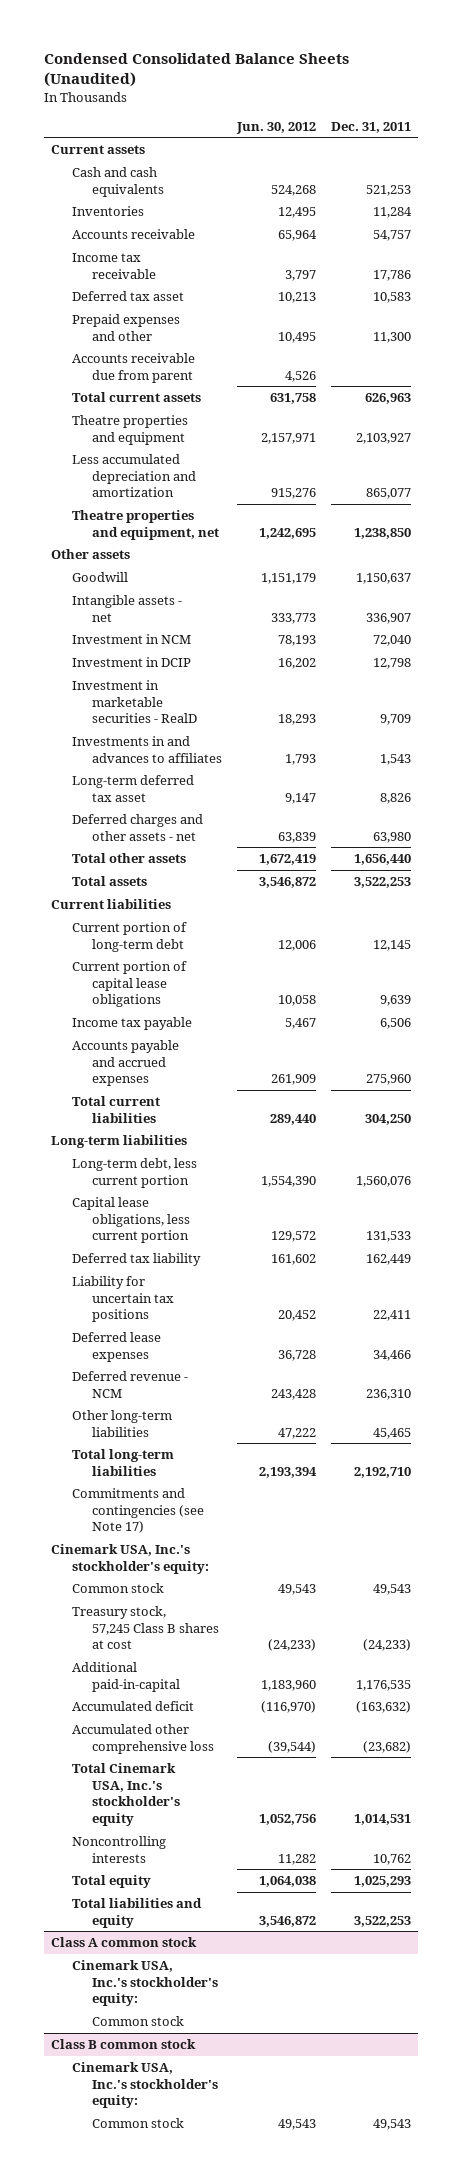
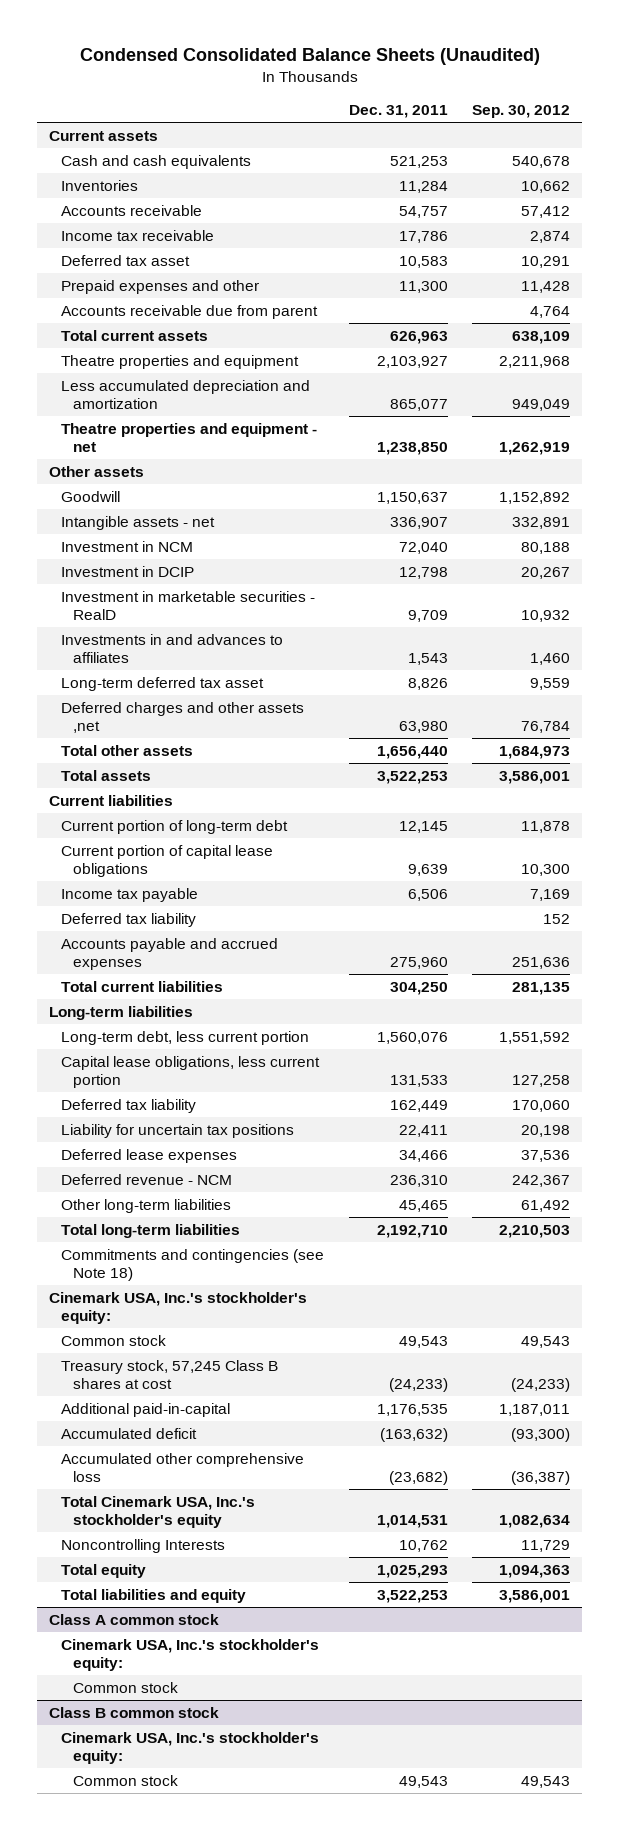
[235,121,316,134] Jun. 30, 2012 -> none
none -> [472,105,571,119] Sep. 30, 2012
[71,510,220,540] Theatre properties and equipment, net -> [61,422,318,453] Theatre properties and equipment - net
[71,814,203,841] Deferred charges and other assets - net -> [61,701,305,734] Deferred charges and other assets ,net
none -> [61,912,197,927] Deferred tax liability
[71,1488,205,1534] Commitments and contingencies (see Note 17) -> [61,1248,325,1282] Commitments and contingencies (see Note 18)
[71,1836,166,1863] Noncontrolling interests -> [61,1538,226,1553] Noncontrolling Interests

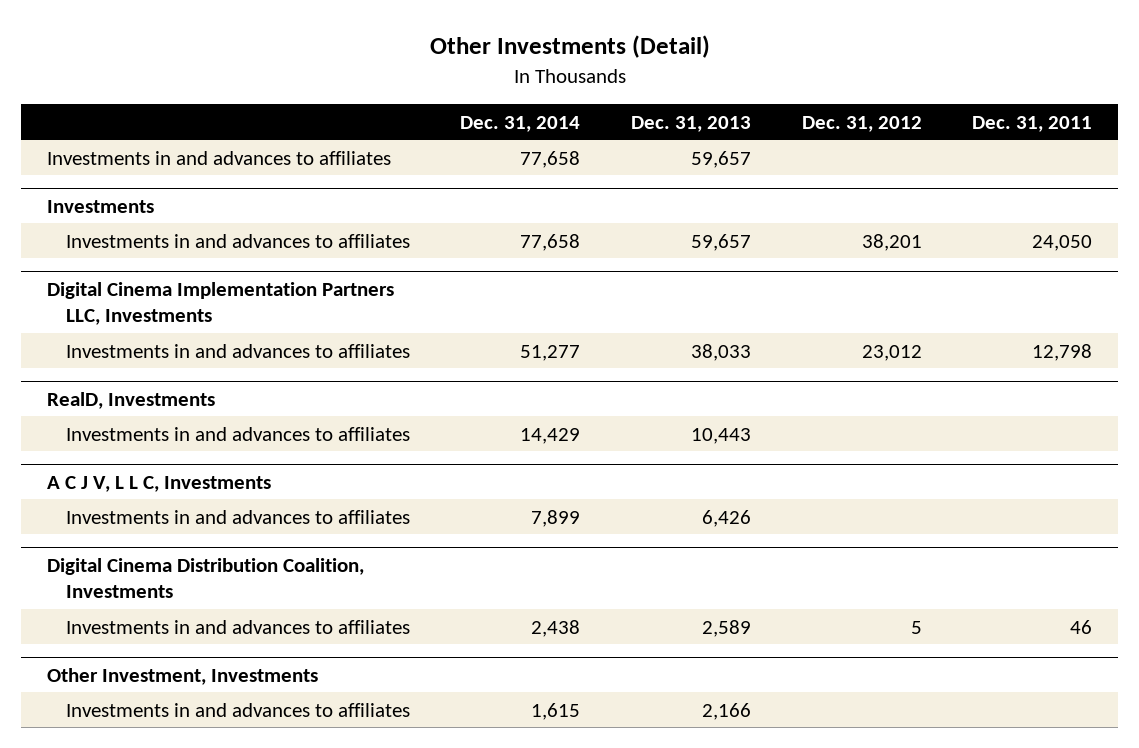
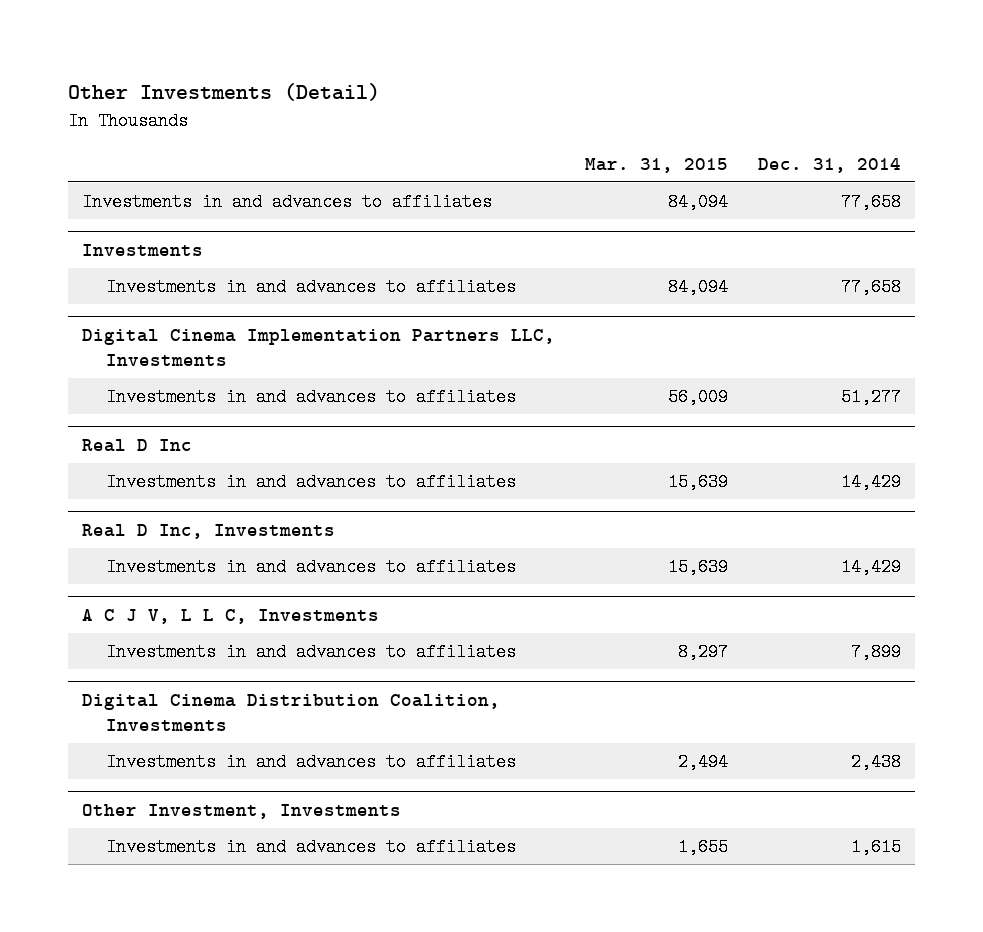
[630,115,751,132] Dec. 31, 2013 -> none
[801,115,922,132] Dec. 31, 2012 -> none
[972,115,1093,132] Dec. 31, 2011 -> none
none -> [585,157,729,173] Mar. 31, 2015
[46,391,215,409] RealD, Investments -> none
none -> [82,438,193,452] Real D Inc
none -> [82,523,336,539] Real D Inc, Investments
none -> [106,558,517,577] Investments in and advances to affiliates

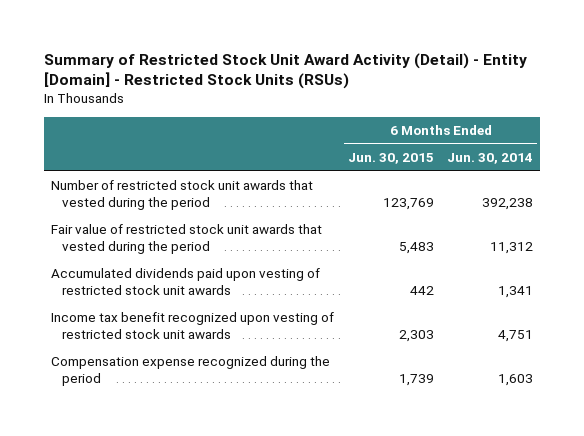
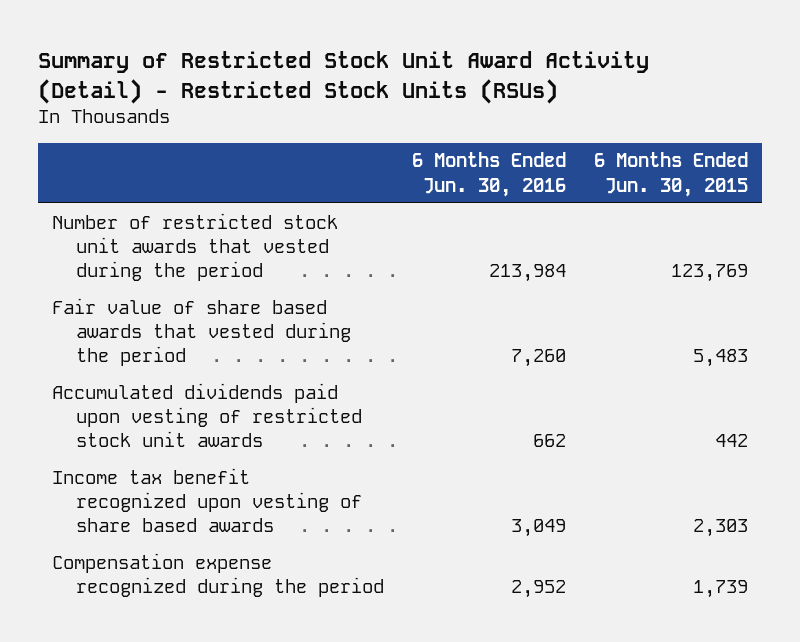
[43,52,527,90] Summary of Restricted Stock Unit Award Activity (Detail) - Entity [Domain] - Restricted Stock Units (RSUs) -> [38,51,650,104] Summary of Restricted Stock Unit Award Activity (Detail) - Restricted Stock Units (RSUs)
[447,153,534,165] Jun. 30, 2014 -> none
none -> [411,152,566,197] 6 Months Ended Jun. 30, 2016
[50,224,322,255] Fair value of restricted stock unit awards that vested during the period -> [52,297,351,367] Fair value of share based awards that vested during the period
[50,312,334,340] Income tax benefit recognized upon vesting of restricted stock unit awards -> [52,467,362,533] Income tax benefit recognized upon vesting of share based awards

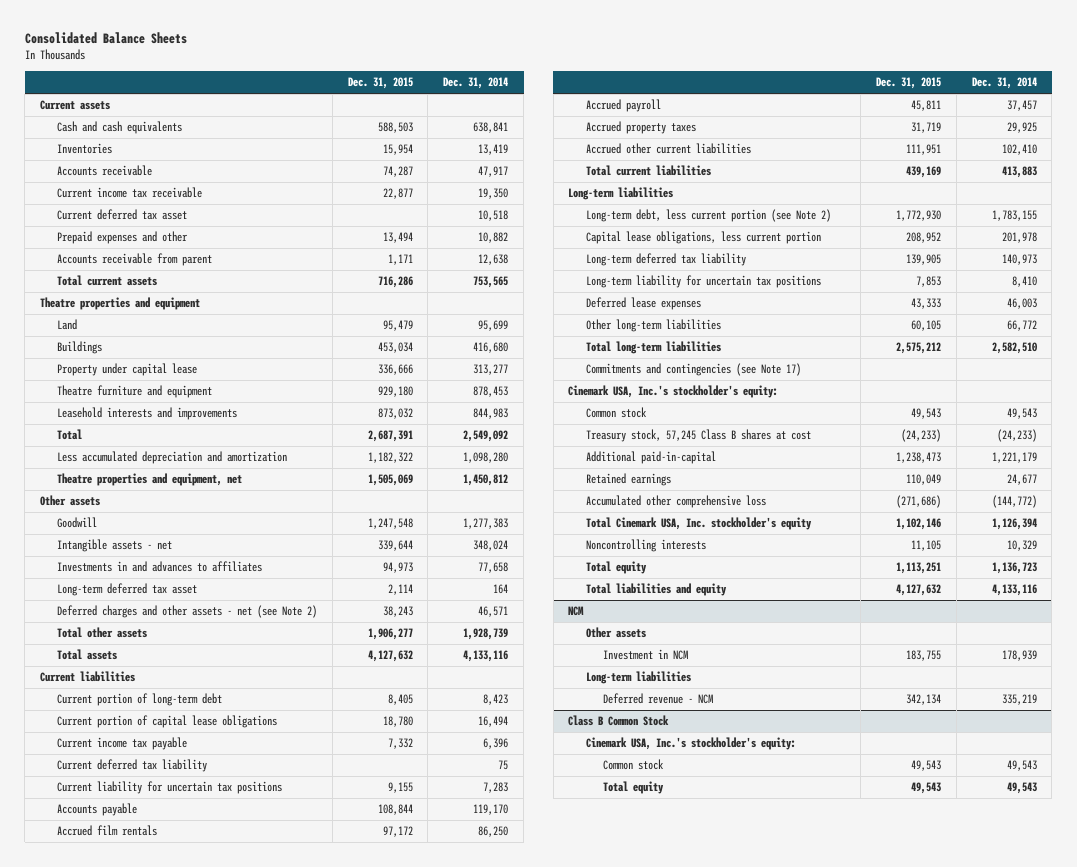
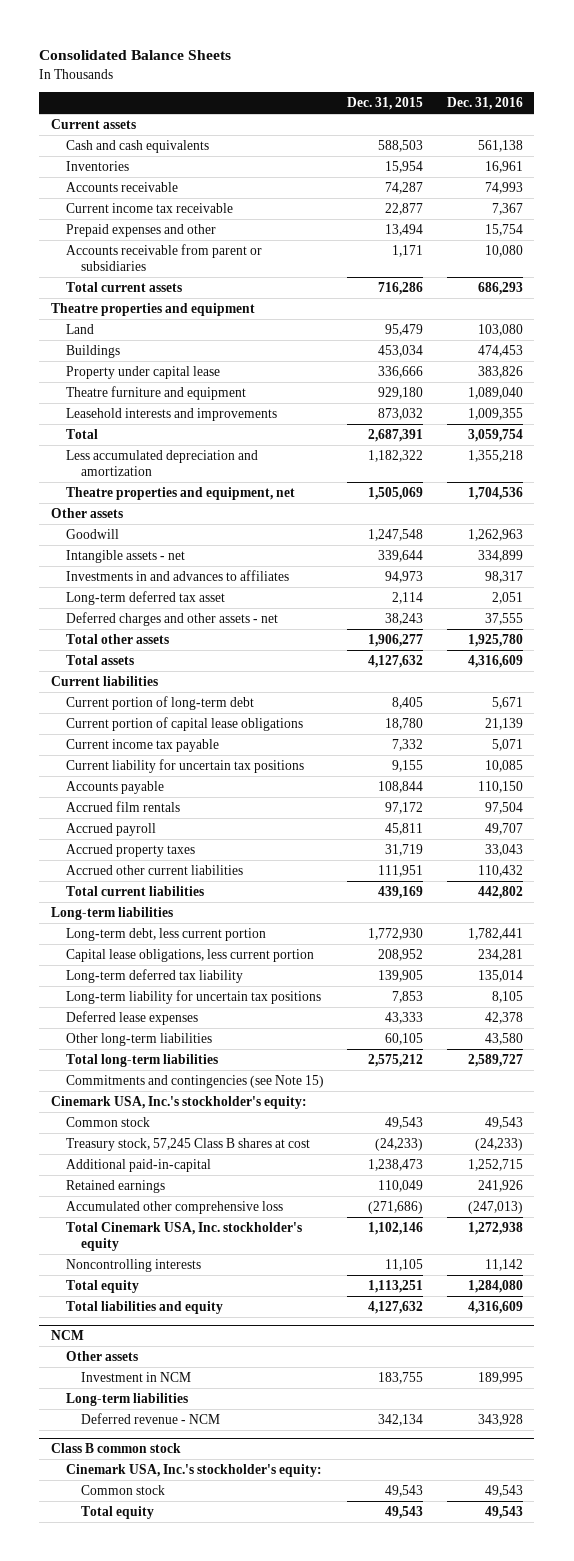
[443,77,509,90] Dec. 31, 2014 -> none
none -> [446,97,523,111] Dec. 31, 2016
[57,209,188,221] Current deferred tax asset -> none
[57,253,213,267] Accounts receivable from parent -> [65,244,262,272] Accounts receivable from parent or subsidiaries
[57,605,318,619] Deferred charges and other assets - net (see Note 2) -> [65,612,278,627] Deferred charges and other assets - net
[57,759,208,773] Current deferred tax liability -> none
[585,209,831,223] Long-term debt, less current portion (see Note 2) -> [65,928,266,942] Long-term debt, less current portion
[585,363,801,377] Commitments and contingencies (see Note 17) -> [65,1075,324,1089] Commitments and contingencies (see Note 15)
[568,715,670,727] Class B Common Stock -> [50,1443,181,1454] Class B common stock

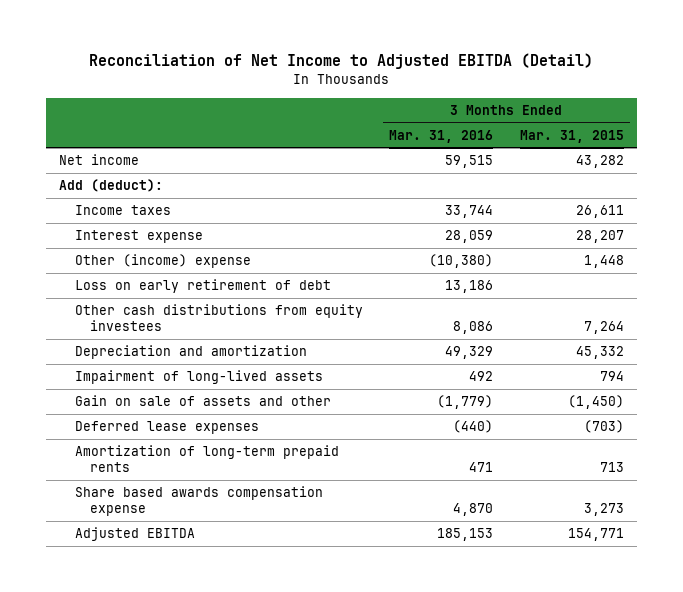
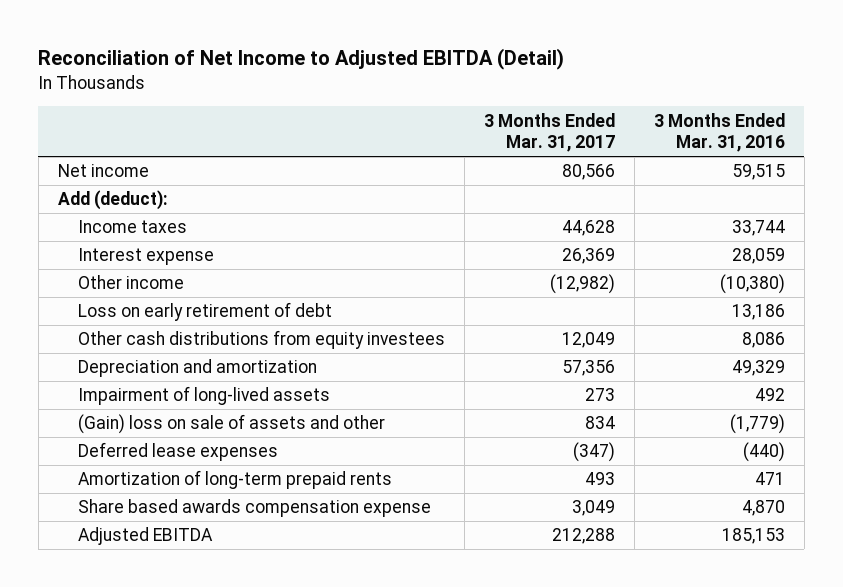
[519,129,624,143] Mar. 31, 2015 -> none
none -> [483,112,615,153] 3 Months Ended Mar. 31, 2017
[74,254,251,269] Other (income) expense -> [78,275,185,290] Other income
[74,395,331,407] Gain on sale of assets and other -> [78,414,386,435] (Gain) loss on sale of assets and other

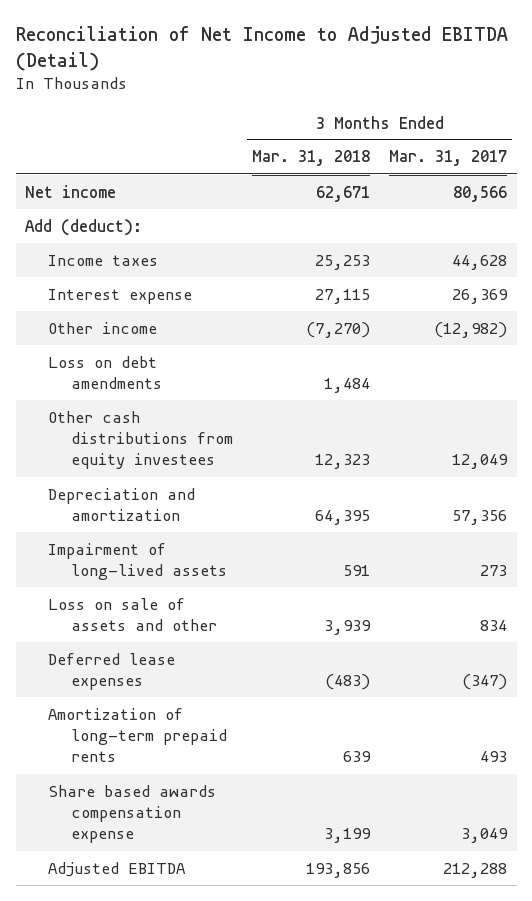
[653,112,785,153] 3 Months Ended Mar. 31, 2016 -> none
none -> [252,150,371,167] Mar. 31, 2018
[78,302,333,322] Loss on early retirement of debt -> none
none -> [48,355,163,389] Loss on debt amendments
[78,414,386,435] (Gain) loss on sale of assets and other -> [48,597,218,631] Loss on sale of assets and other

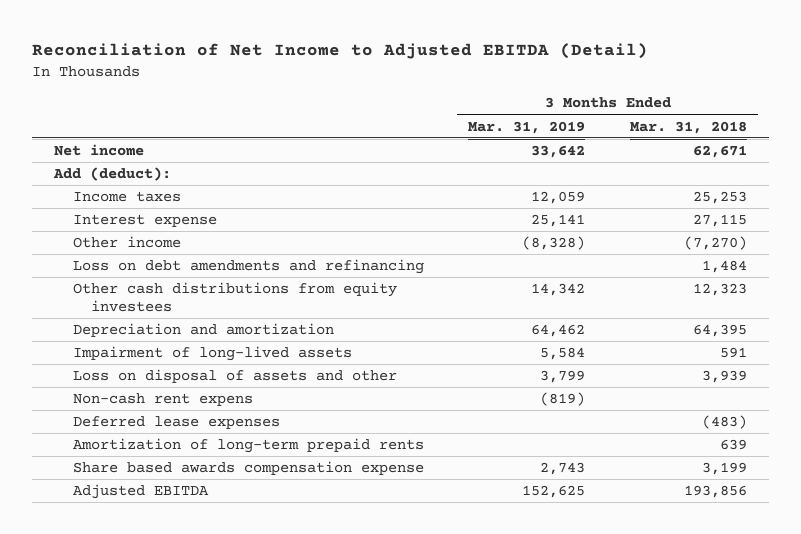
[389,150,508,167] Mar. 31, 2017 -> none
none -> [468,120,586,134] Mar. 31, 2019
[48,355,163,389] Loss on debt amendments -> [72,259,424,275] Loss on debt amendments and refinancing
[48,597,218,631] Loss on sale of assets and other -> [72,369,397,384] Loss on disposal of assets and other
none -> [72,393,253,407] Non-cash rent expens

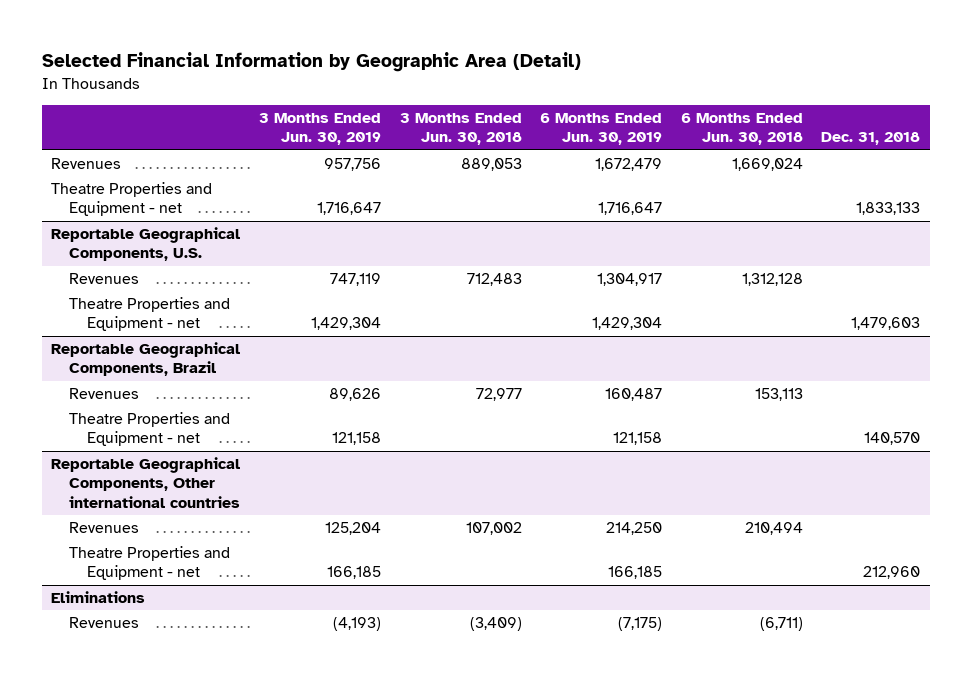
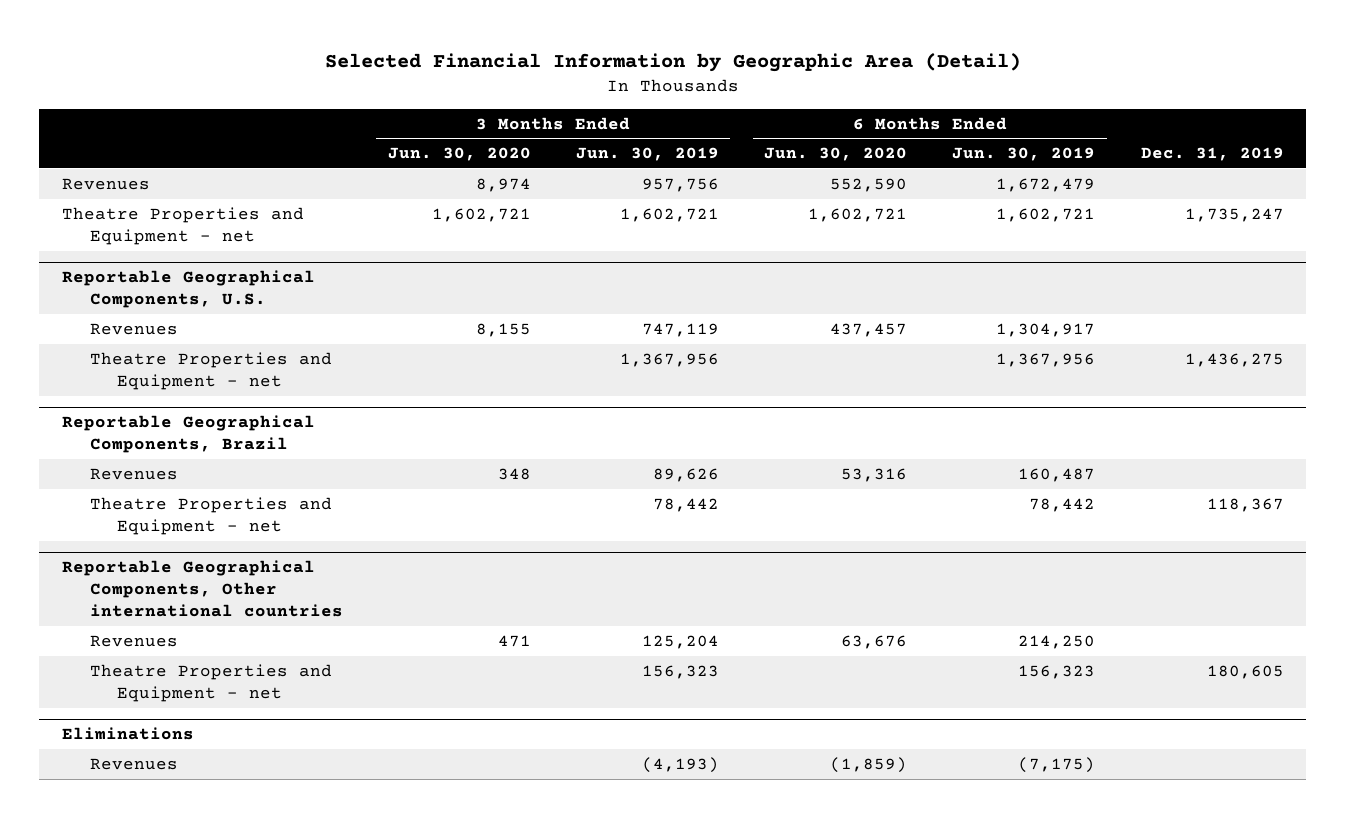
[399,113,522,146] 3 Months Ended Jun. 30, 2018 -> none
[680,113,803,146] 6 Months Ended Jun. 30, 2018 -> none
[821,132,921,146] Dec. 31, 2018 -> none
none -> [387,147,531,162] Jun. 30, 2020
none -> [764,147,908,162] Jun. 30, 2020
none -> [1140,147,1284,162] Dec. 31, 2019
[317,202,382,216] 1,716,647 -> [619,207,719,222] 1,602,721
[598,202,663,216] 1,716,647 -> [996,207,1096,222] 1,602,721
[311,317,382,331] 1,429,304 -> [619,352,719,367] 1,367,956
[592,317,663,331] 1,429,304 -> [996,352,1096,367] 1,367,956
[332,432,382,446] 121,158 -> [652,497,719,512] 78,442
[613,432,663,446] 121,158 -> [1029,497,1096,512] 78,442
[327,566,382,580] 166,185 -> [641,664,719,679] 156,323
[608,566,663,580] 166,185 -> [1018,664,1096,679] 156,323

